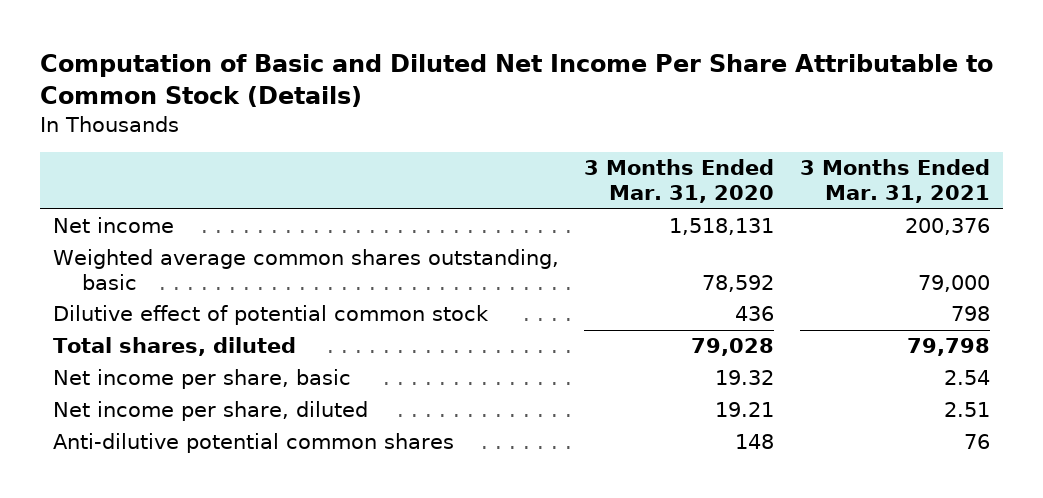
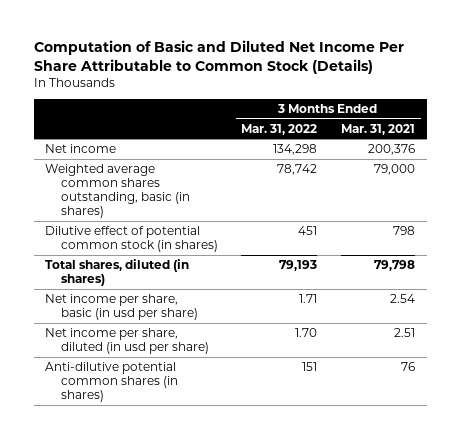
[584,159,775,204] 3 Months Ended Mar. 31, 2020 -> none
none -> [241,123,318,135] Mar. 31, 2022
[53,249,560,291] Weighted average common shares outstanding, basic -> [45,164,190,218] Weighted average common shares outstanding, basic (in shares)
[53,305,490,326] Dilutive effect of potential common stock -> [45,226,218,252] Dilutive effect of potential common stock (in shares)
[53,337,297,357] Total shares, diluted -> [45,259,190,286] Total shares, diluted (in shares)
[53,369,352,390] Net income per share, basic -> [45,294,198,320] Net income per share, basic (in usd per share)
[53,401,369,422] Net income per share, diluted -> [45,328,209,354] Net income per share, diluted (in usd per share)
[53,433,455,454] Anti-dilutive potential common shares -> [45,362,178,402] Anti-dilutive potential common shares (in shares)

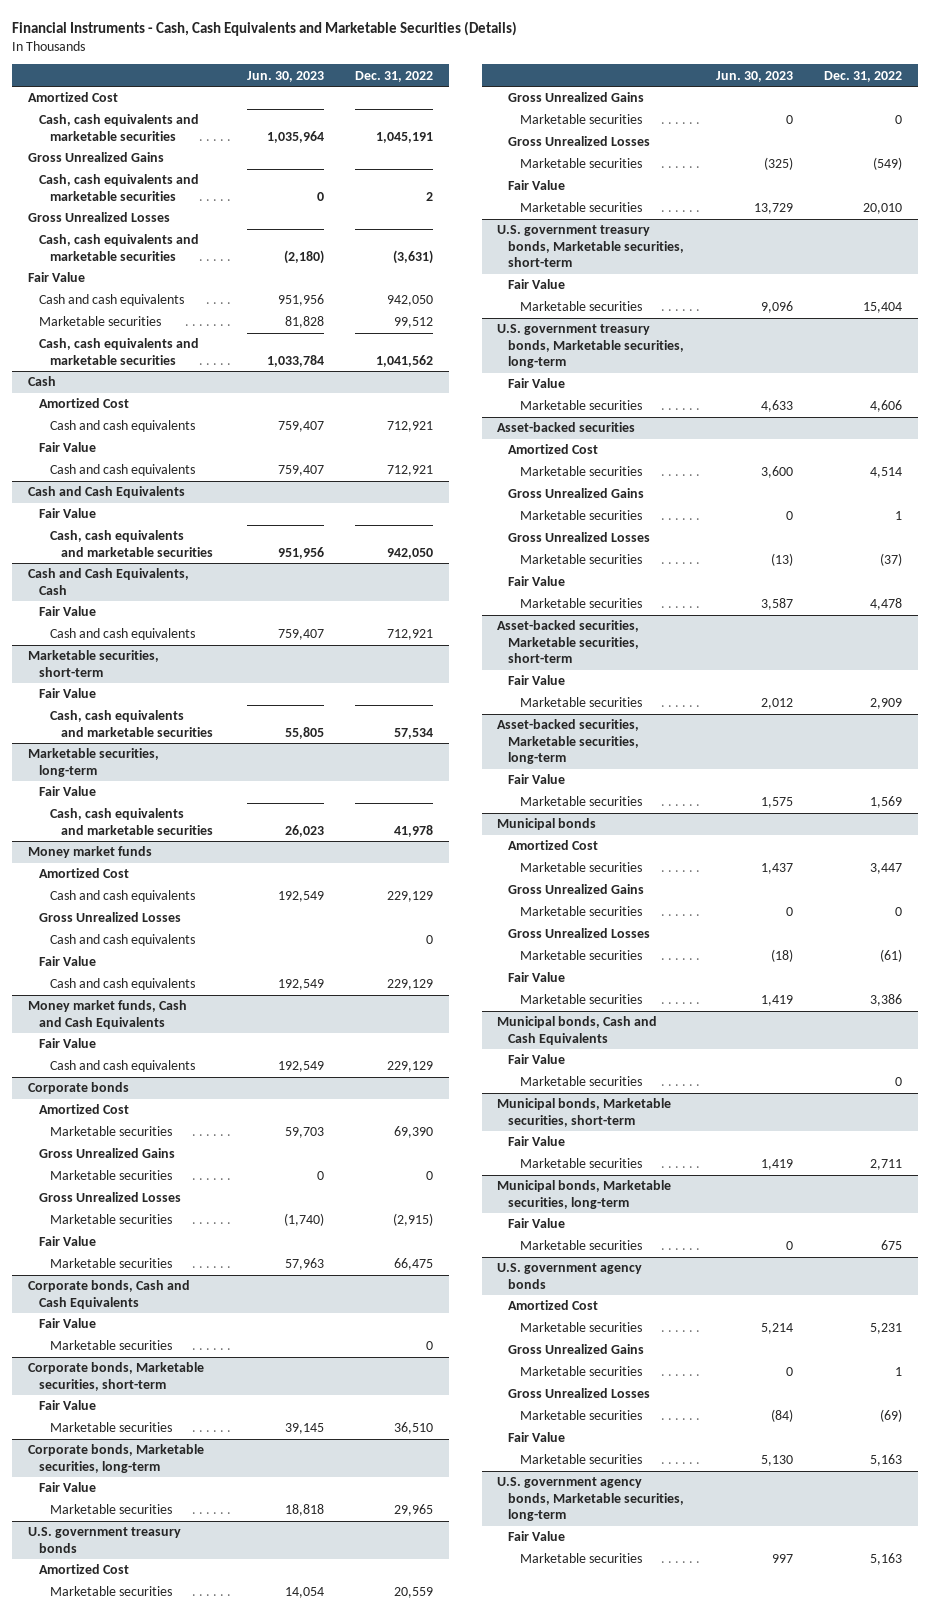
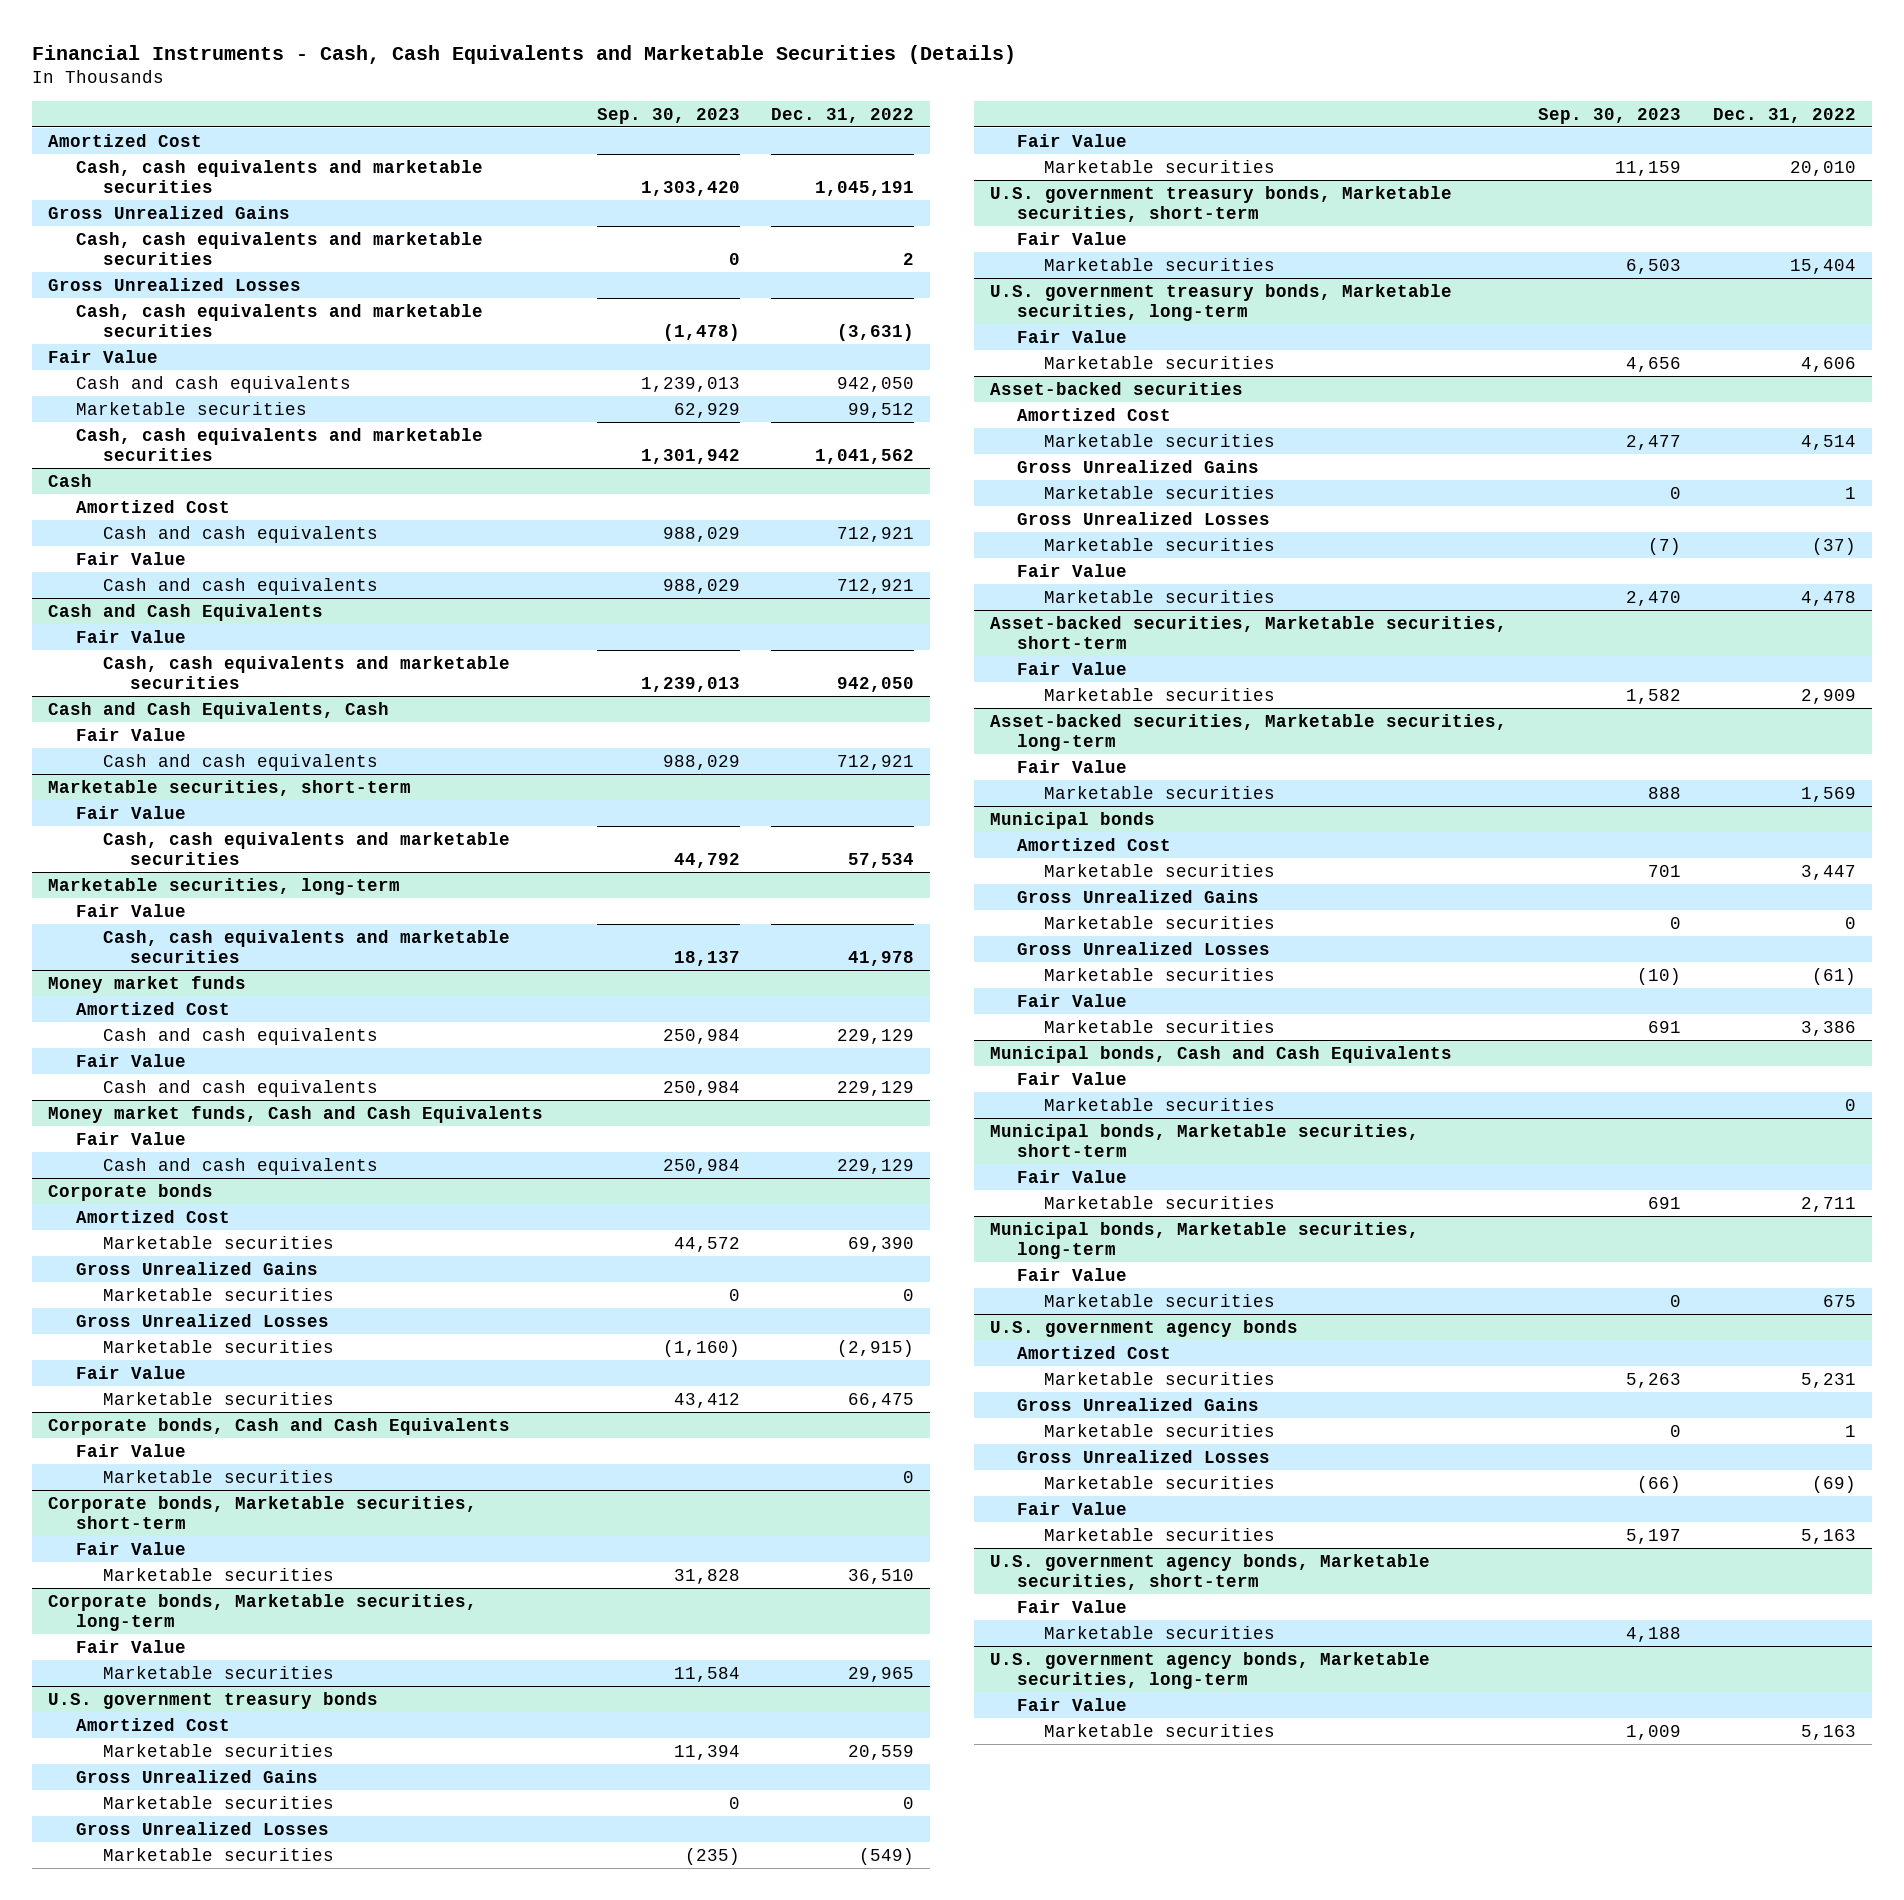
[246,70,324,82] Jun. 30, 2023 -> none
none -> [596,107,740,124] Sep. 30, 2023
[39,912,182,923] Gross Unrealized Losses -> none
[50,934,196,947] Cash and cash equivalents -> none
none -> [989,1553,1430,1591] U.S. government agency bonds, Marketable securities, short-term
none -> [1017,1599,1128,1613] Fair Value
none -> [1044,1625,1276,1639] Marketable securities

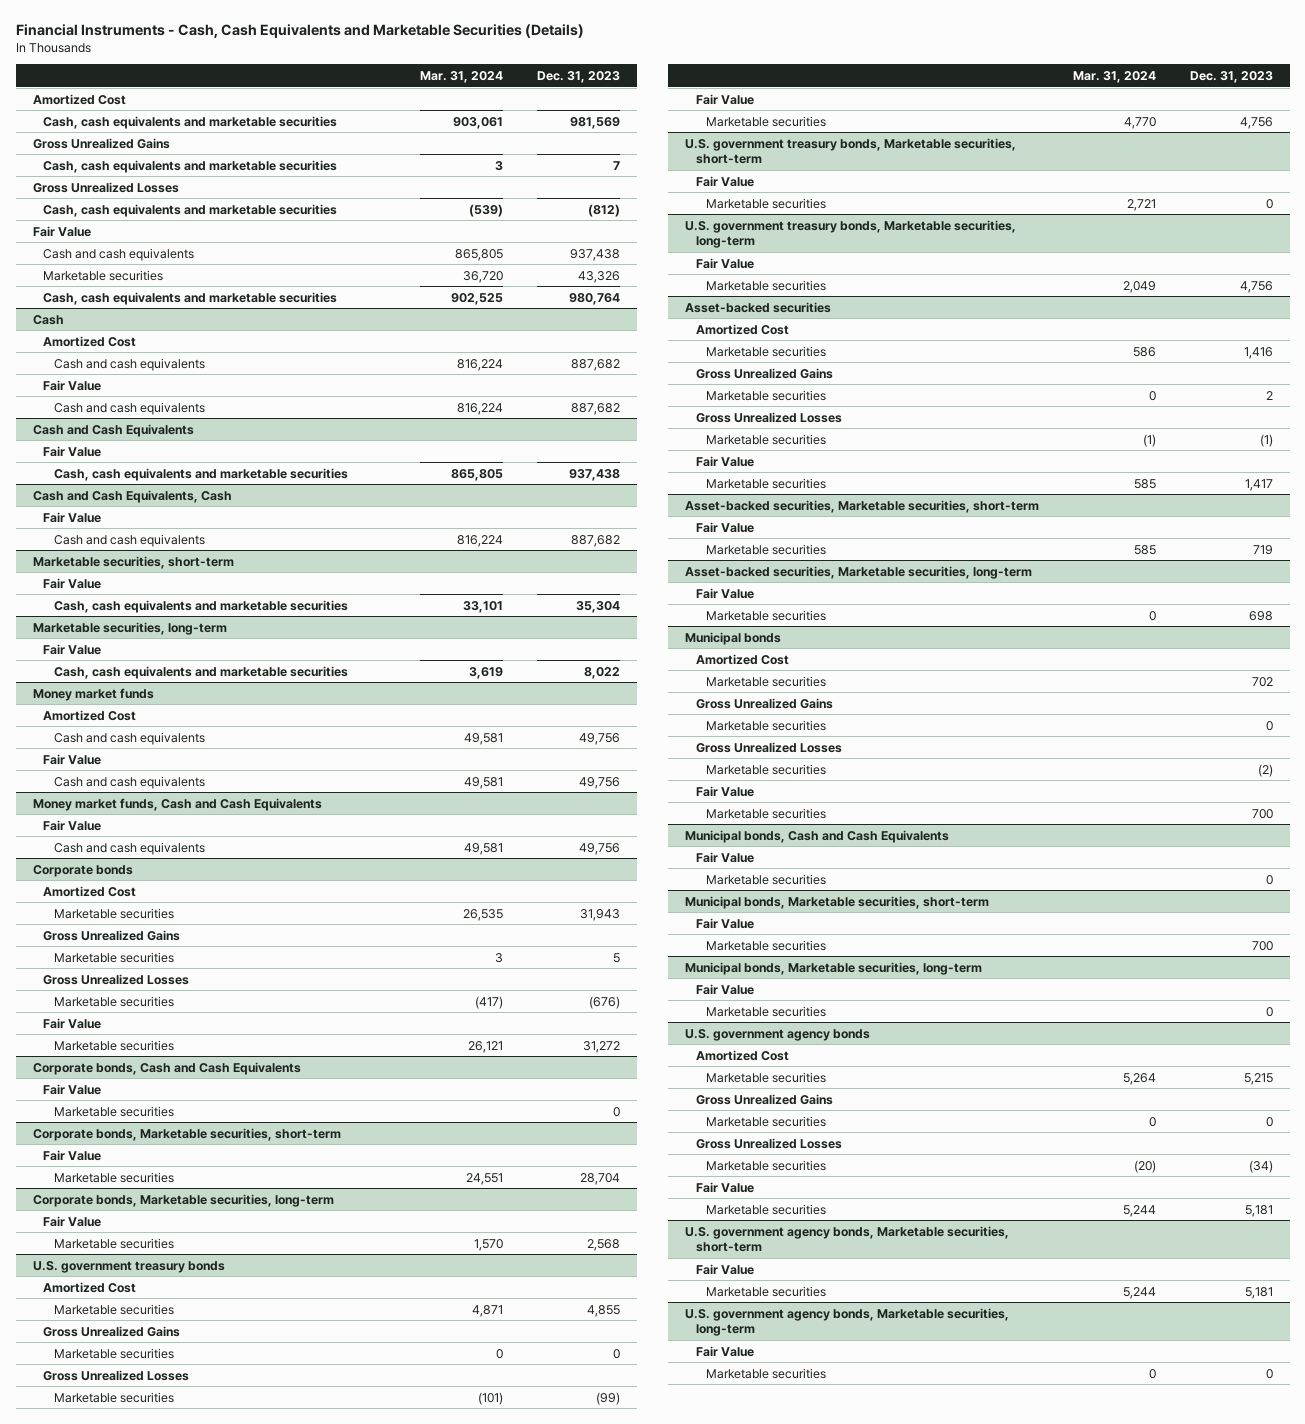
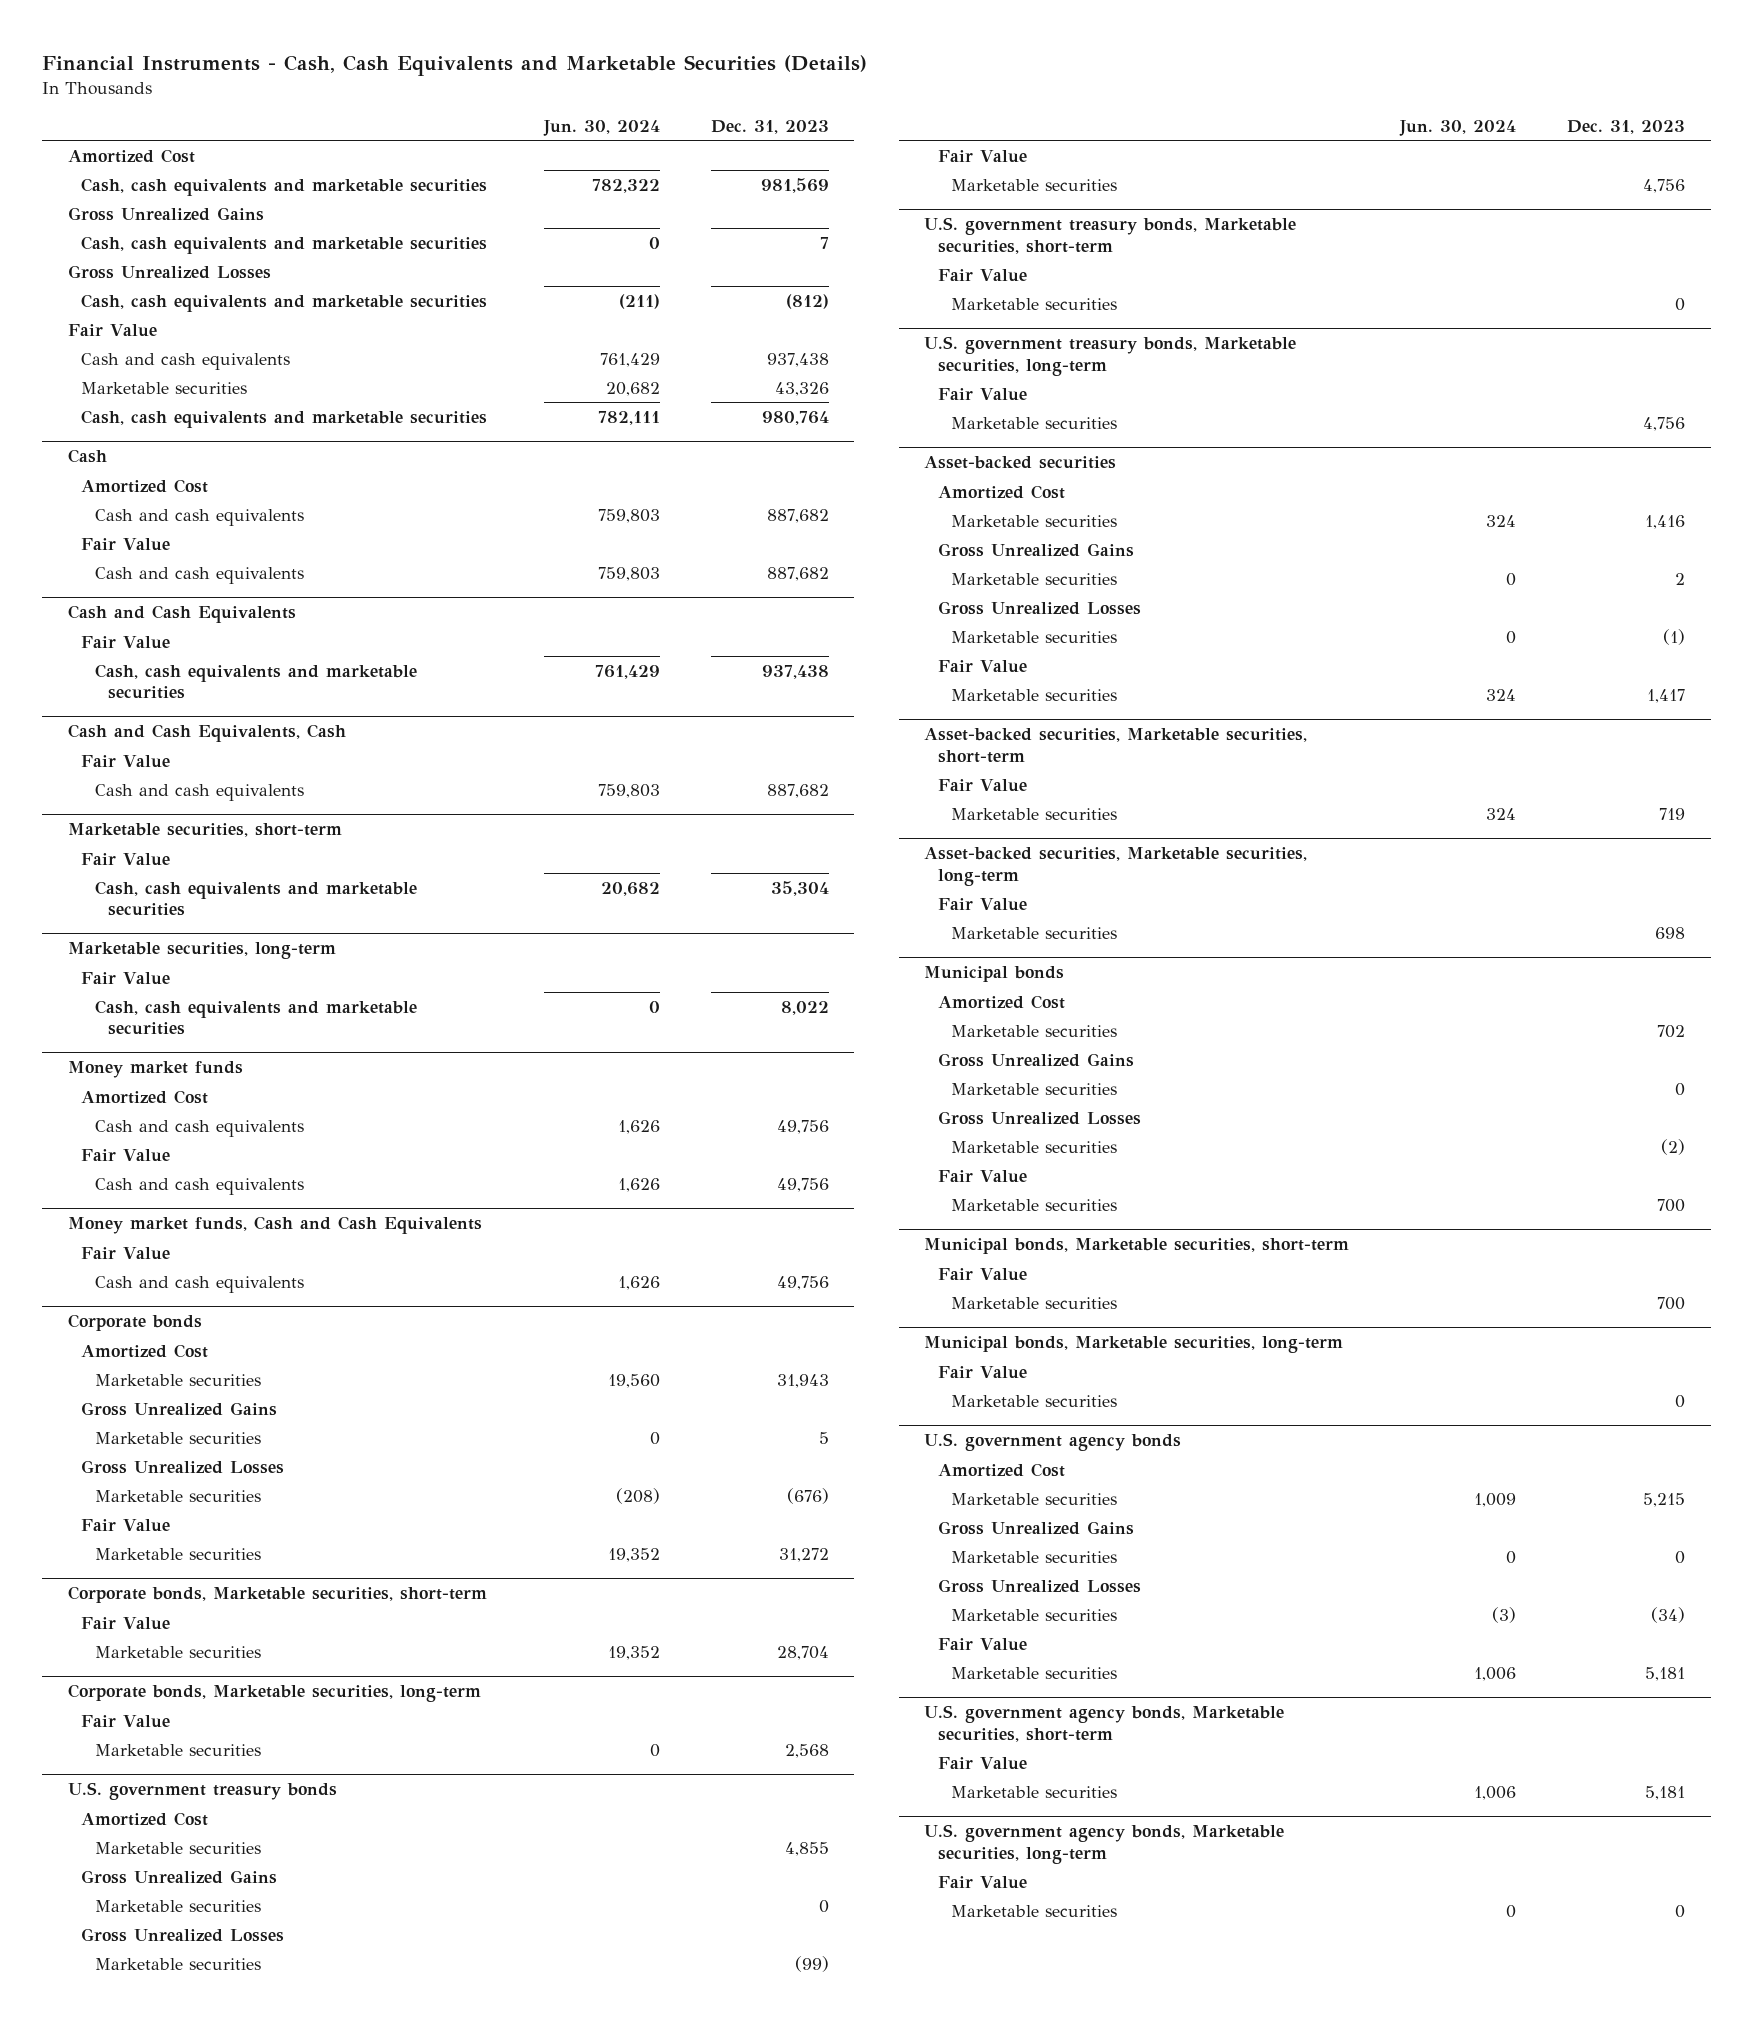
[420,70,504,83] Mar. 31, 2024 -> none
none -> [542,119,660,136] Jun. 30, 2024
[32,1061,301,1075] Corporate bonds, Cash and Cash Equivalents -> none
[43,1083,102,1095] Fair Value -> none
[53,1105,174,1117] Marketable securities -> none
[685,829,950,843] Municipal bonds, Cash and Cash Equivalents -> none
[695,851,754,863] Fair Value -> none
[706,873,827,885] Marketable securities -> none

